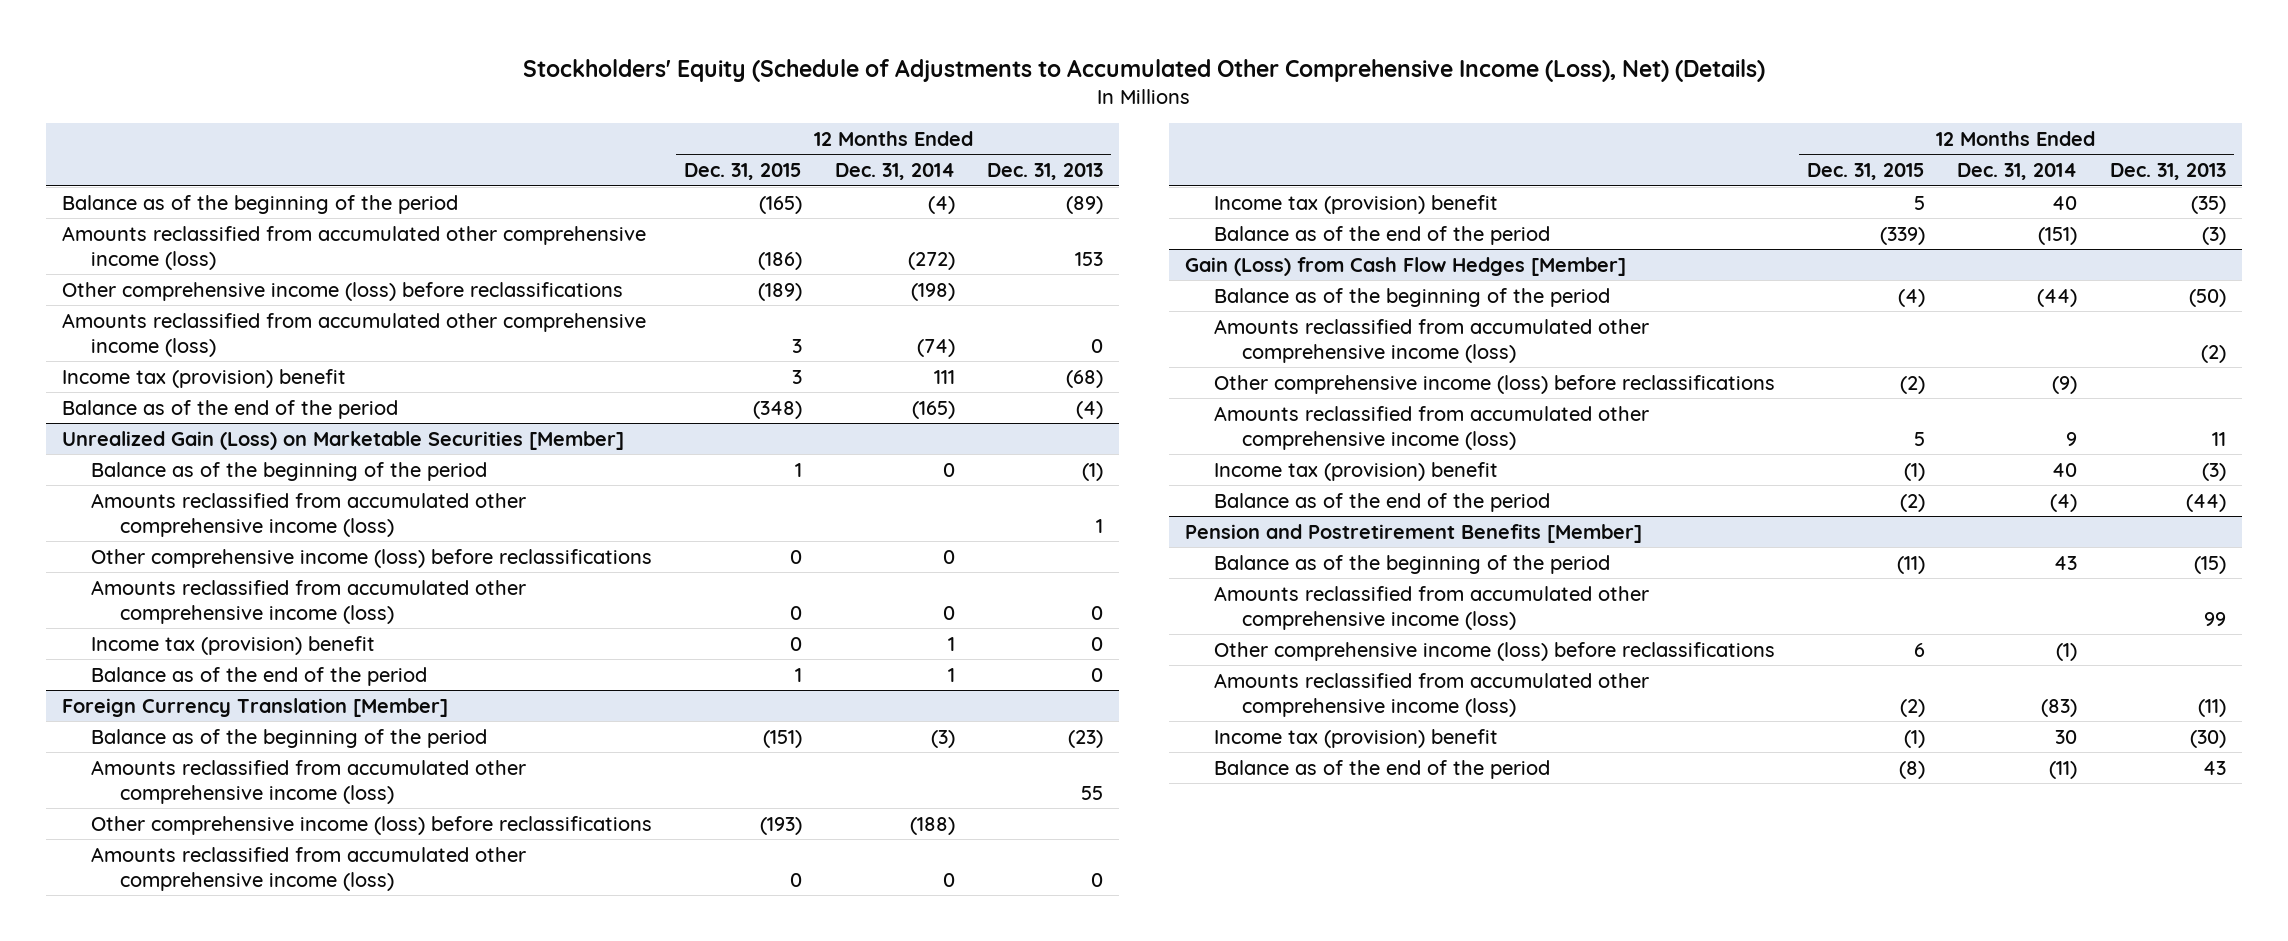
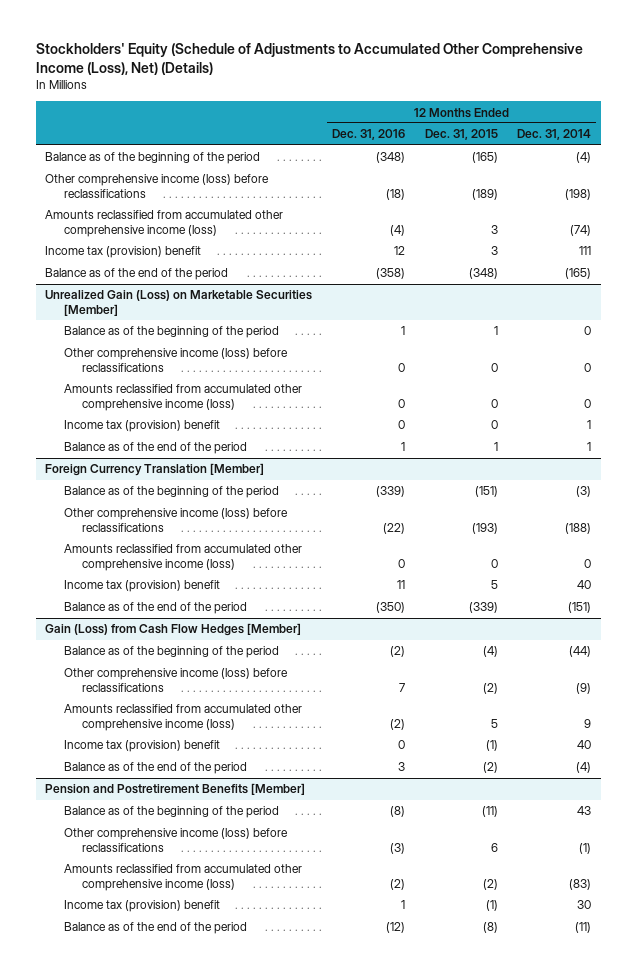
[986,163,1103,181] Dec. 31, 2013 -> none
none -> [332,129,406,141] Dec. 31, 2016
[62,225,647,270] Amounts reclassified from accumulated other comprehensive income (loss) -> none
[91,492,527,537] Amounts reclassified from accumulated other comprehensive income (loss) -> none
[91,759,527,804] Amounts reclassified from accumulated other comprehensive income (loss) -> none
[1213,318,1649,363] Amounts reclassified from accumulated other comprehensive income (loss) -> none
[1213,585,1649,630] Amounts reclassified from accumulated other comprehensive income (loss) -> none

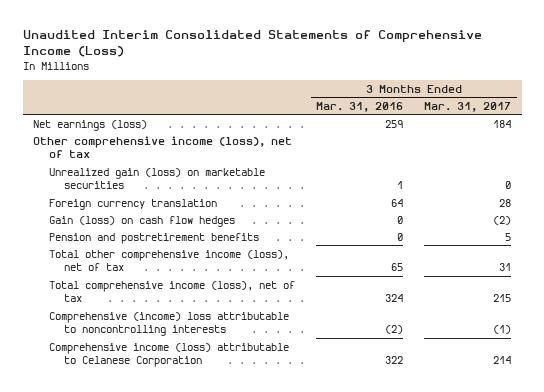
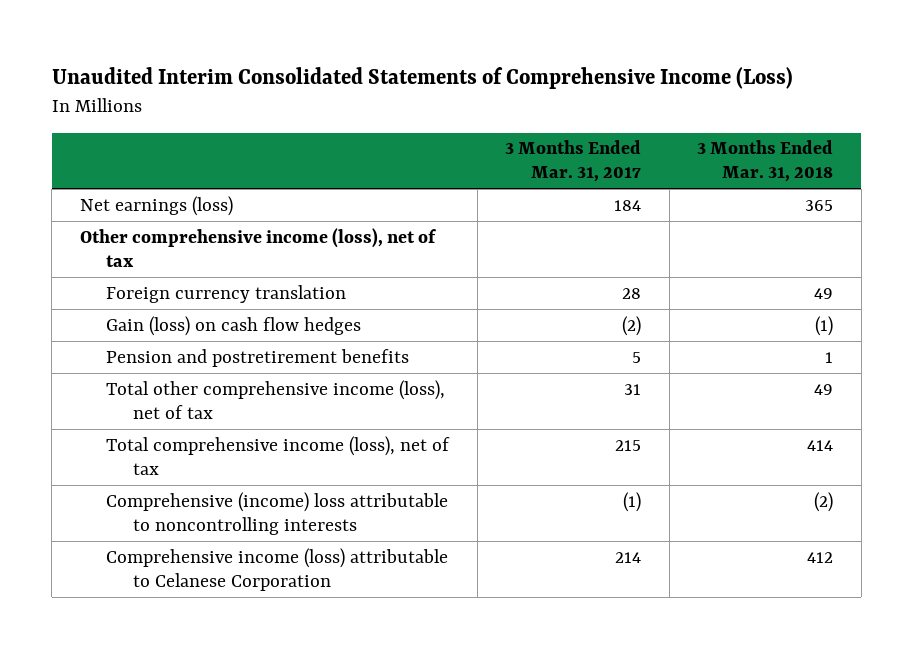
[315,101,403,112] Mar. 31, 2016 -> none
none -> [697,140,834,183] 3 Months Ended Mar. 31, 2018
[48,167,265,189] Unrealized gain (loss) on marketable securities -> none

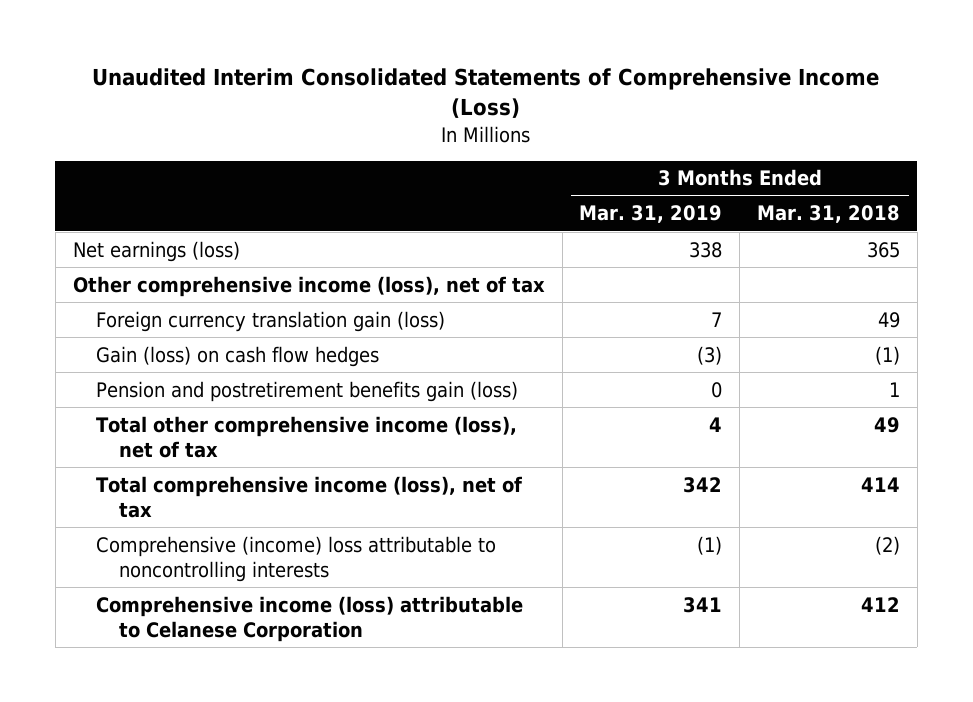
[505,140,642,183] 3 Months Ended Mar. 31, 2017 -> none
none -> [579,205,723,224] Mar. 31, 2019
[106,284,347,303] Foreign currency translation -> [95,310,445,332] Foreign currency translation gain (loss)
[106,348,410,367] Pension and postretirement benefits -> [95,380,518,402] Pension and postretirement benefits gain (loss)

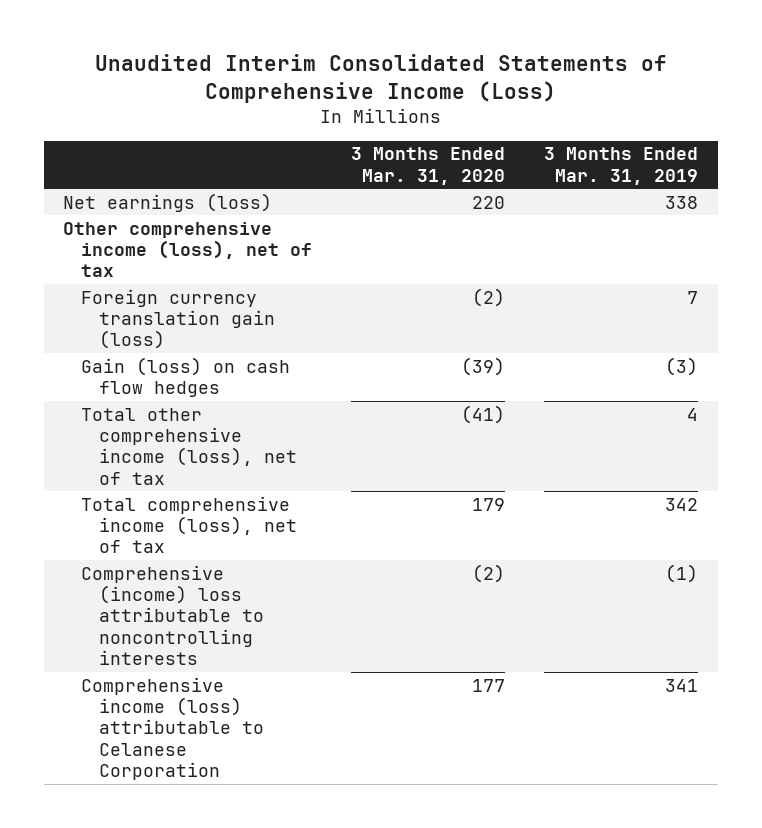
[756,205,900,224] Mar. 31, 2018 -> none
none -> [351,147,506,185] 3 Months Ended Mar. 31, 2020
[95,380,518,402] Pension and postretirement benefits gain (loss) -> none

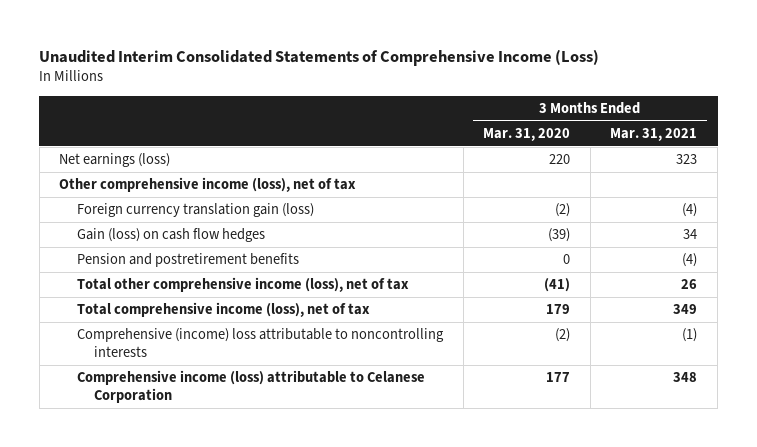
[544,147,699,185] 3 Months Ended Mar. 31, 2019 -> none
none -> [610,127,698,141] Mar. 31, 2021
none -> [76,253,299,268] Pension and postretirement benefits

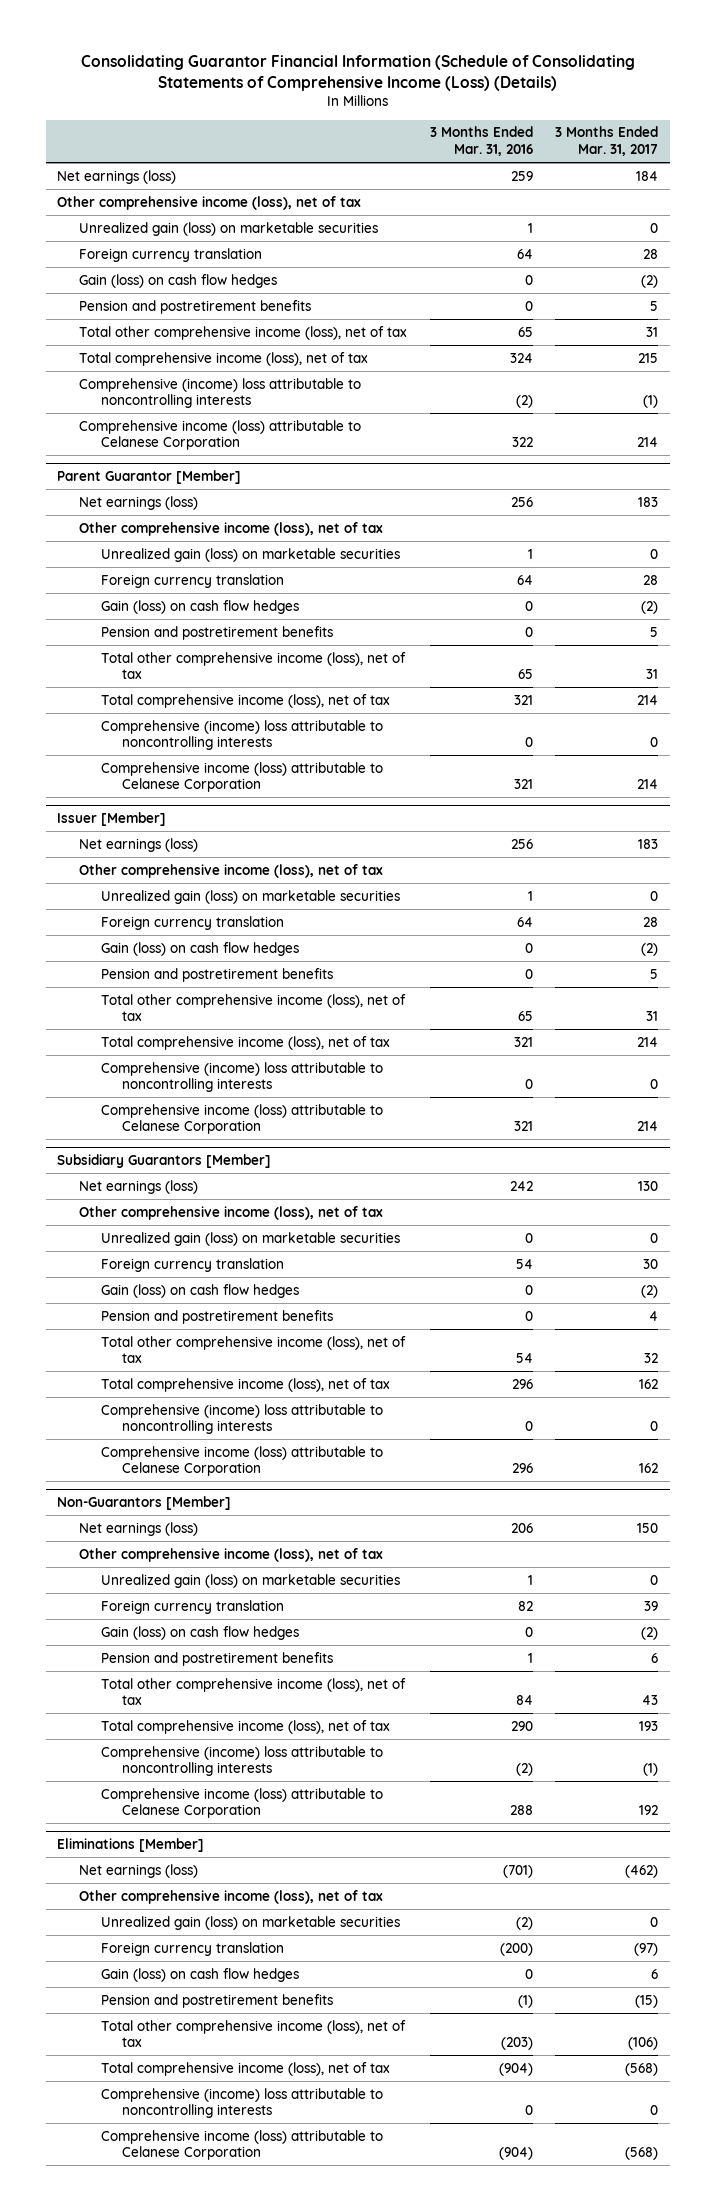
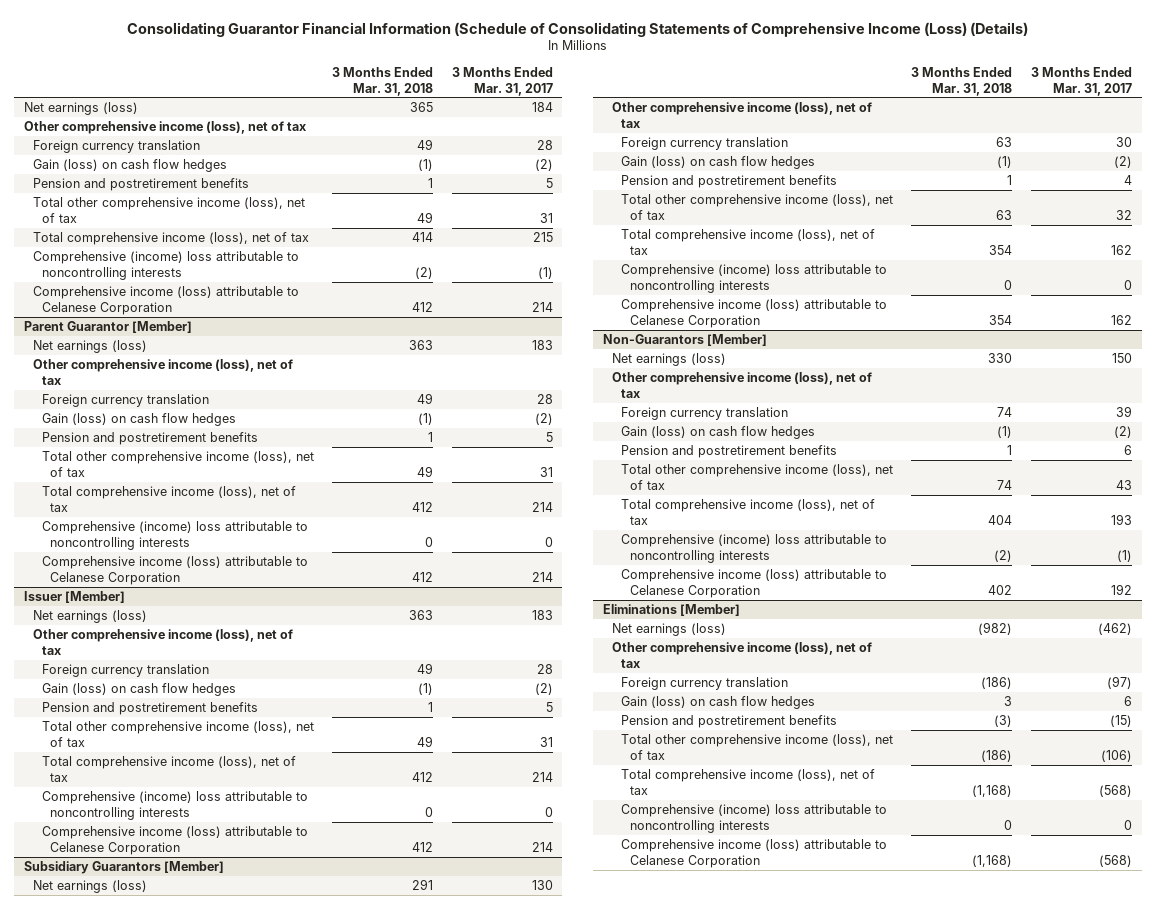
[429,126,533,157] 3 Months Ended Mar. 31, 2016 -> none
none -> [332,66,434,96] 3 Months Ended Mar. 31, 2018
[78,221,378,236] Unrealized gain (loss) on marketable securities -> none
[100,547,400,562] Unrealized gain (loss) on marketable securities -> none
[100,889,400,904] Unrealized gain (loss) on marketable securities -> none
[100,1231,400,1246] Unrealized gain (loss) on marketable securities -> none
[100,1573,400,1588] Unrealized gain (loss) on marketable securities -> none
[100,1915,400,1930] Unrealized gain (loss) on marketable securities -> none

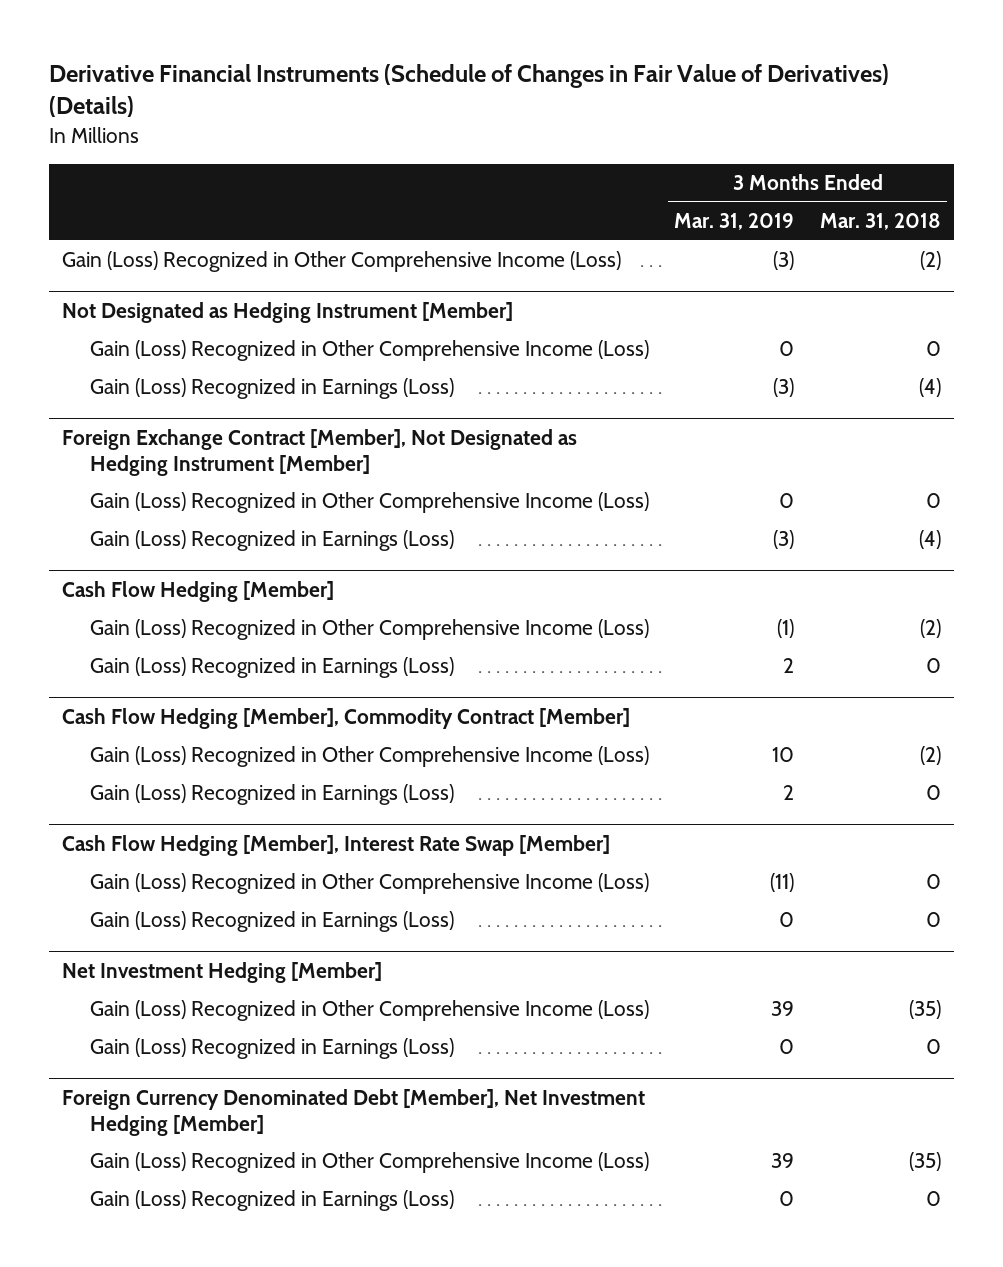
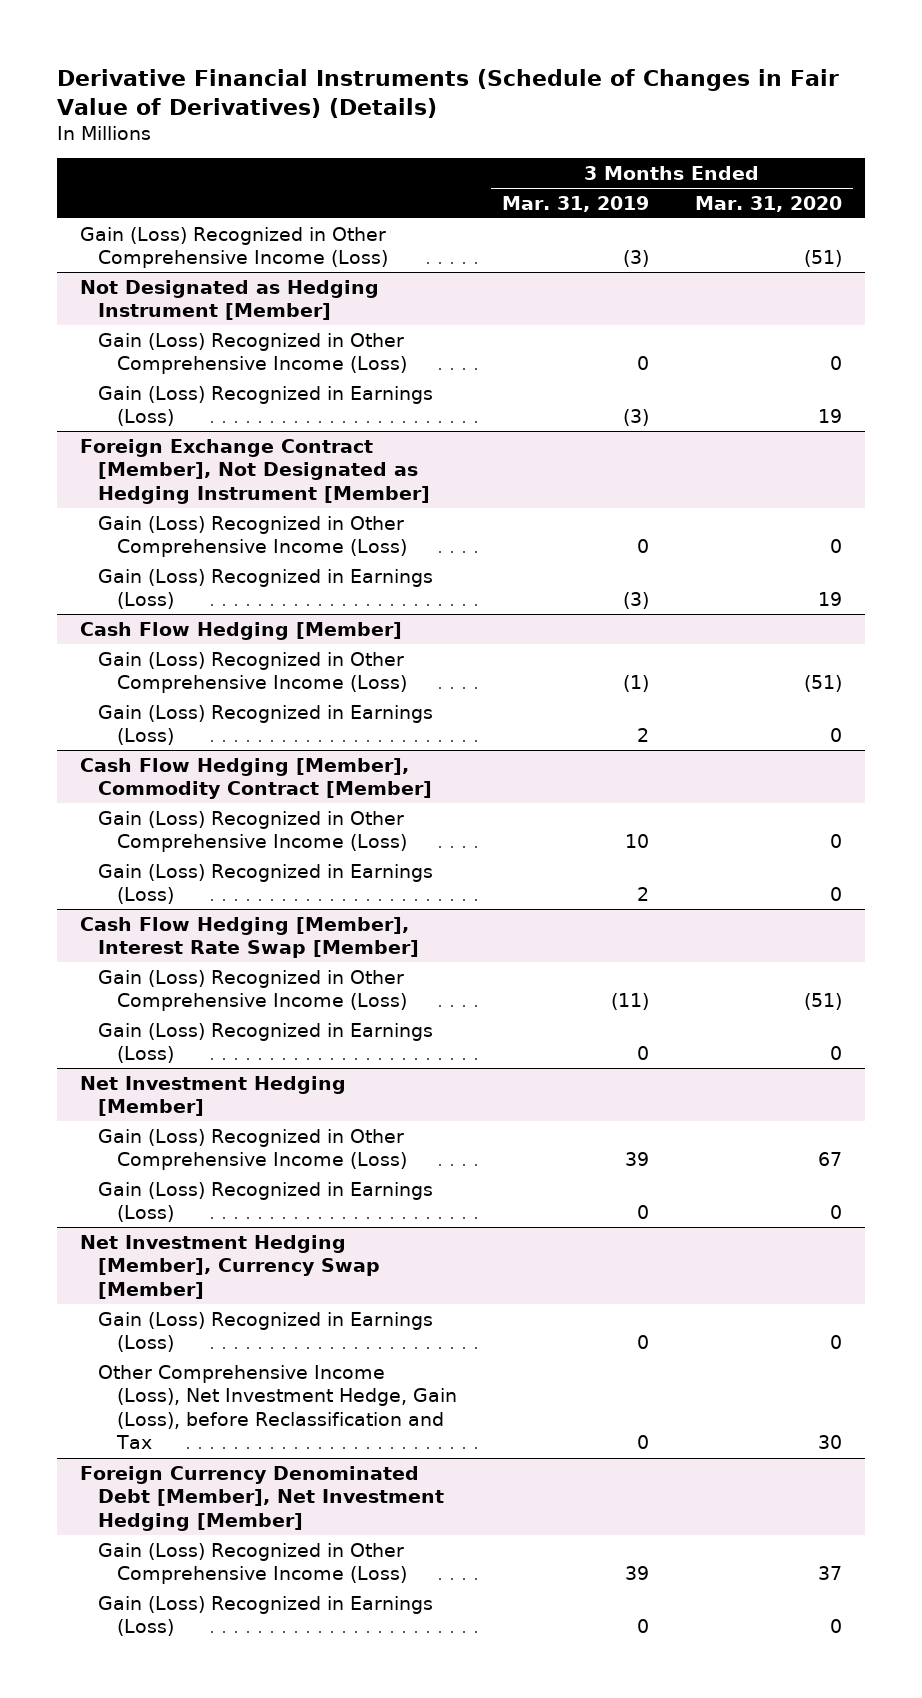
[819,213,941,231] Mar. 31, 2018 -> none
none -> [694,195,842,212] Mar. 31, 2020
none -> [80,1234,381,1299] Net Investment Hedging [Member], Currency Swap [Member]
none -> [98,1311,434,1353] Gain (Loss) Recognized in Earnings (Loss)
none -> [98,1364,457,1450] Other Comprehensive Income (Loss), Net Investment Hedge, Gain (Loss), before Reclassification and Tax

